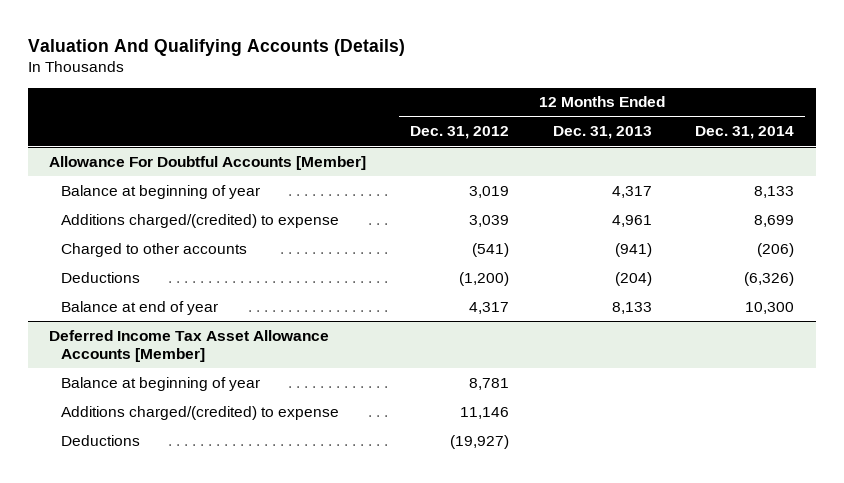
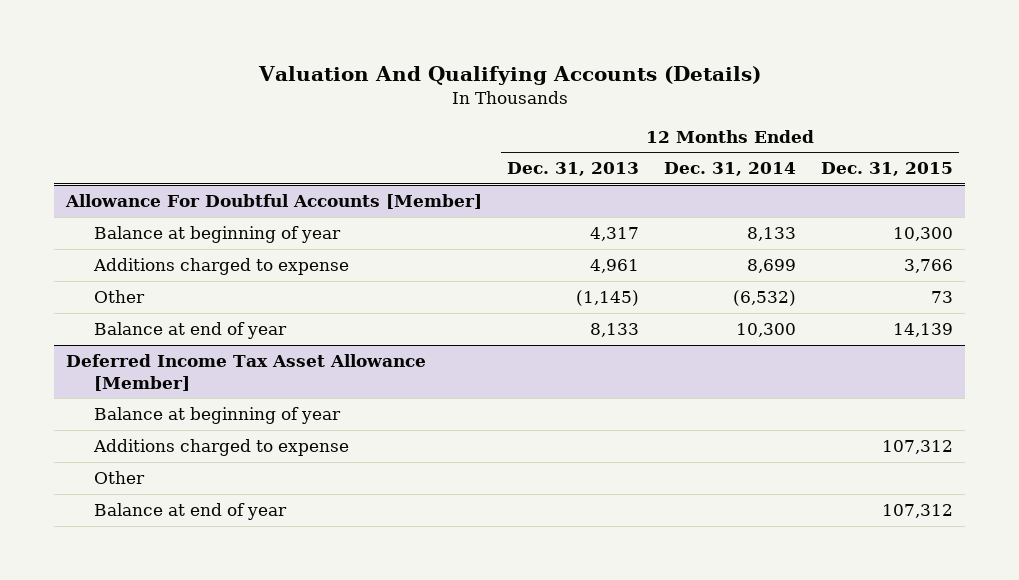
[410,126,510,140] Dec. 31, 2012 -> none
none -> [820,162,953,177] Dec. 31, 2015
[60,271,140,283] Deductions -> none
[60,213,339,228] Additions charged/(credited) to expense -> [92,257,349,275] Additions charged to expense
[60,242,247,257] Charged to other accounts -> [93,289,145,303] Other
[614,242,652,257] (941) -> [576,289,640,306] (1,145)
[757,242,795,257] (206) -> [732,289,796,306] (6,532)
[49,329,330,362] Deferred Income Tax Asset Allowance Accounts [Member] -> [66,353,427,391] Deferred Income Tax Asset Allowance [Member]
[60,434,140,446] Deductions -> none
[60,405,339,420] Additions charged/(credited) to expense -> [92,438,349,456] Additions charged to expense
none -> [93,470,145,484] Other
none -> [93,502,287,520] Balance at end of year

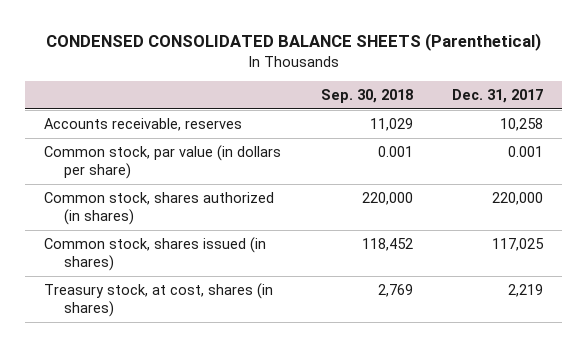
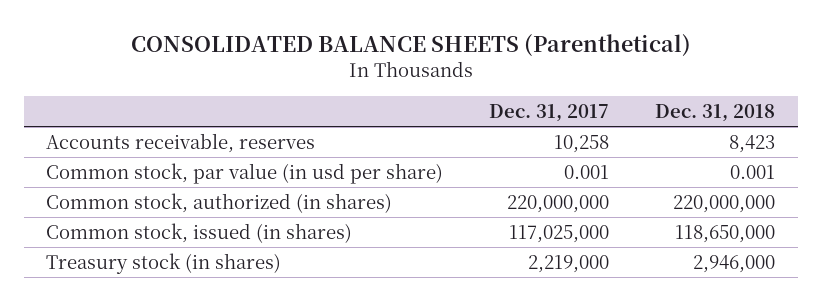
[45,33,541,52] CONDENSED CONSOLIDATED BALANCE SHEETS (Parenthetical) -> [130,34,691,58] CONSOLIDATED BALANCE SHEETS (Parenthetical)
[320,89,413,104] Sep. 30, 2018 -> none
none -> [654,103,775,122] Dec. 31, 2018
[44,145,282,179] Common stock, par value (in dollars per share) -> [46,162,444,184] Common stock, par value (in usd per share)
[44,192,275,225] Common stock, shares authorized (in shares) -> [46,192,393,213] Common stock, authorized (in shares)
[491,192,543,206] 220,000 -> [507,194,610,213] 220,000,000
[44,237,267,271] Common stock, shares issued (in shares) -> [46,222,353,243] Common stock, issued (in shares)
[491,238,544,252] 117,025 -> [509,224,610,243] 117,025,000
[44,283,274,317] Treasury stock, at cost, shares (in shares) -> [46,252,282,274] Treasury stock (in shares)
[507,284,543,298] 2,219 -> [528,254,610,273] 2,219,000

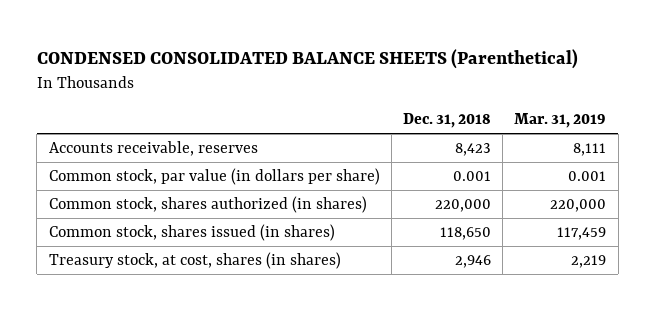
[130,34,691,58] CONSOLIDATED BALANCE SHEETS (Parenthetical) -> [36,49,578,70] CONDENSED CONSOLIDATED BALANCE SHEETS (Parenthetical)
[489,103,610,122] Dec. 31, 2017 -> none
none -> [514,113,607,129] Mar. 31, 2019
[46,162,444,184] Common stock, par value (in usd per share) -> [48,167,380,185] Common stock, par value (in dollars per share)
[46,192,393,213] Common stock, authorized (in shares) -> [48,195,367,213] Common stock, shares authorized (in shares)
[672,194,775,213] 220,000,000 -> [435,198,492,212] 220,000
[46,222,353,243] Common stock, issued (in shares) -> [48,223,335,241] Common stock, shares issued (in shares)
[674,224,775,243] 118,650,000 -> [440,226,492,240] 118,650
[46,252,282,274] Treasury stock (in shares) -> [48,251,341,269] Treasury stock, at cost, shares (in shares)
[692,254,775,273] 2,946,000 -> [455,254,492,268] 2,946

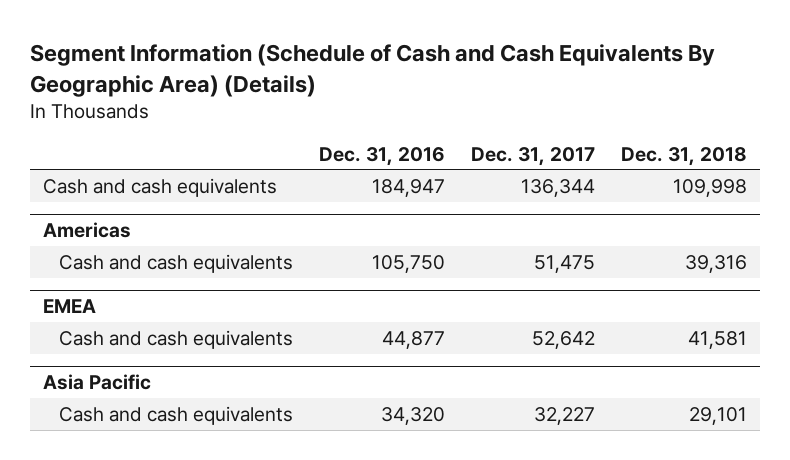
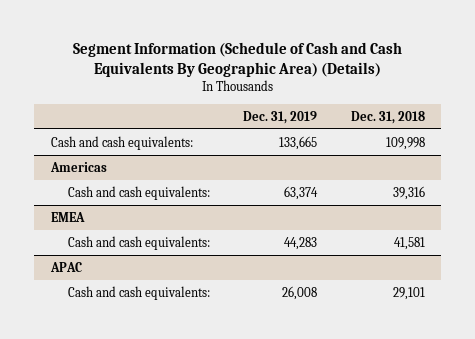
[318,146,445,166] Dec. 31, 2016 -> none
[470,146,595,166] Dec. 31, 2017 -> none
none -> [243,110,318,124] Dec. 31, 2019
[43,177,278,197] Cash and cash equivalents -> [50,135,193,150] Cash and cash equivalents:
[58,253,293,273] Cash and cash equivalents -> [68,185,211,200] Cash and cash equivalents:
[58,329,293,349] Cash and cash equivalents -> [68,235,211,250] Cash and cash equivalents:
[43,374,152,391] Asia Pacific -> [49,261,82,272] APAC
[58,405,293,425] Cash and cash equivalents -> [68,285,211,300] Cash and cash equivalents:

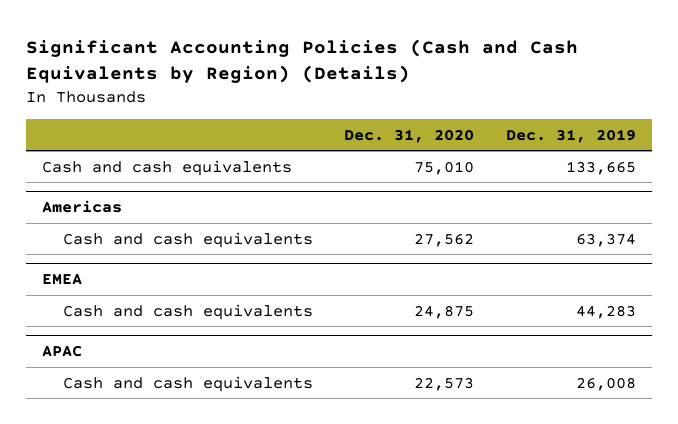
[72,42,402,77] Segment Information (Schedule of Cash and Cash Equivalents By Geographic Area) (Details) -> [26,38,579,84] Significant Accounting Policies (Cash and Cash Equivalents by Region) (Details)
[350,110,425,124] Dec. 31, 2018 -> none
none -> [344,128,475,143] Dec. 31, 2020
[50,135,193,150] Cash and cash equivalents: -> [42,159,293,176] Cash and cash equivalents
[68,185,211,200] Cash and cash equivalents: -> [62,231,313,248] Cash and cash equivalents
[68,235,211,250] Cash and cash equivalents: -> [62,303,313,320] Cash and cash equivalents
[68,285,211,300] Cash and cash equivalents: -> [62,375,313,392] Cash and cash equivalents

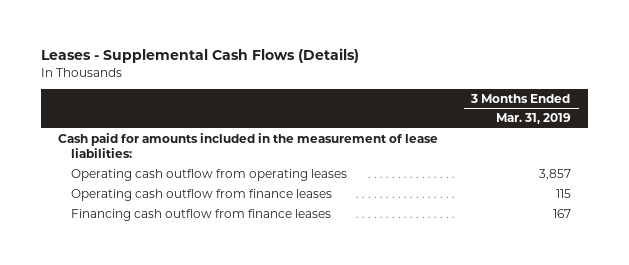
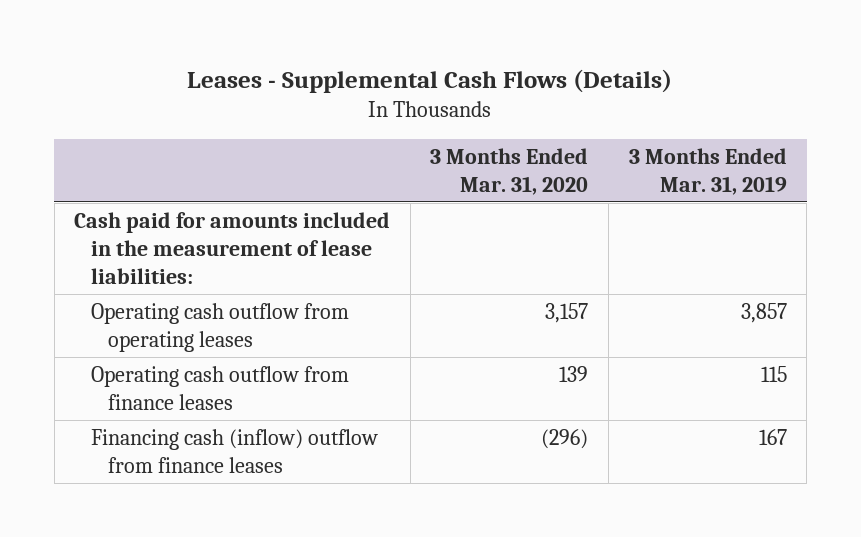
none -> [430,147,589,195] 3 Months Ended Mar. 31, 2020
[70,209,331,222] Financing cash outflow from finance leases -> [91,428,379,473] Financing cash (inflow) outflow from finance leases

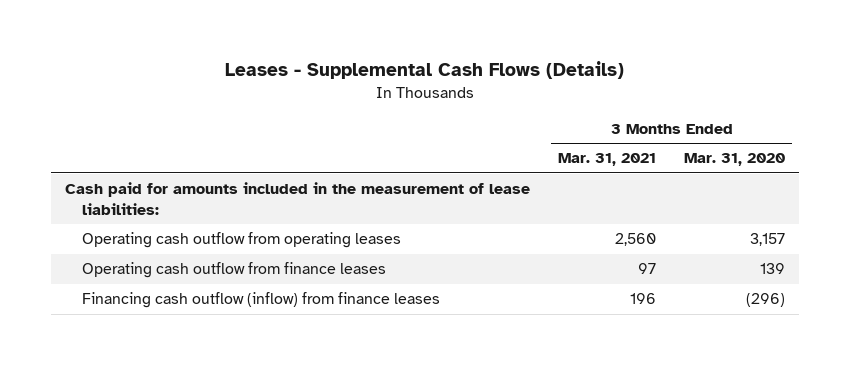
[628,147,787,195] 3 Months Ended Mar. 31, 2019 -> none
none -> [558,153,657,167] Mar. 31, 2021
[91,428,379,473] Financing cash (inflow) outflow from finance leases -> [81,292,440,309] Financing cash outflow (inflow) from finance leases

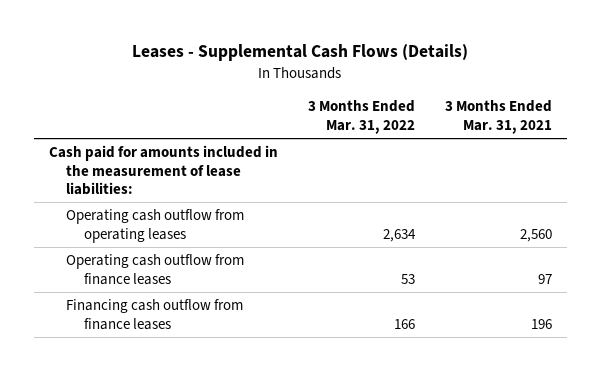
[684,153,786,167] Mar. 31, 2020 -> none
none -> [307,100,415,134] 3 Months Ended Mar. 31, 2022
[81,292,440,309] Financing cash outflow (inflow) from finance leases -> [66,299,244,330] Financing cash outflow from finance leases

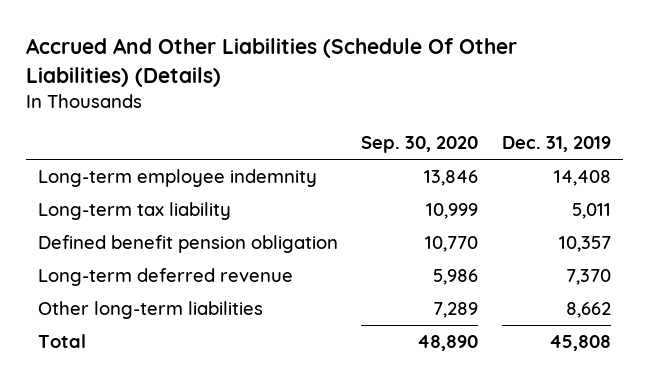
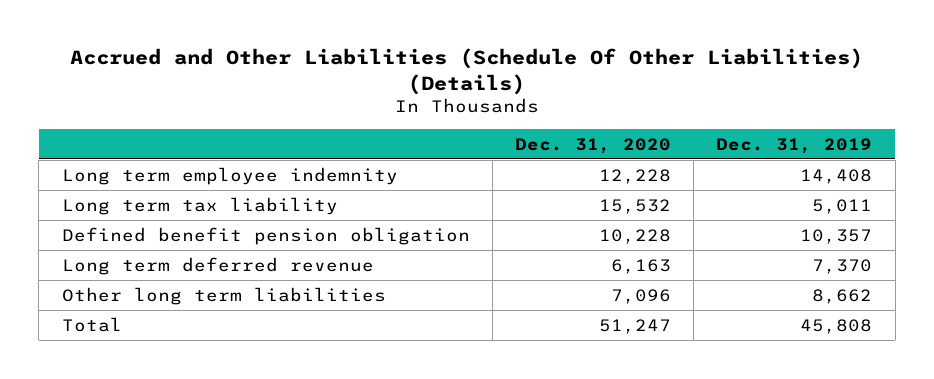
[25,38,517,87] Accrued And Other Liabilities (Schedule Of Other Liabilities) (Details) -> [69,48,863,96] Accrued and Other Liabilities (Schedule Of Other Liabilities) (Details)
[361,136,479,154] Sep. 30, 2020 -> none
none -> [514,137,671,154] Dec. 31, 2020
[37,169,317,188] Long-term employee indemnity -> [61,166,398,185] Long term employee indemnity
[37,202,231,221] Long-term tax liability -> [61,196,338,215] Long term tax liability
[37,268,293,287] Long-term deferred revenue -> [61,256,374,275] Long term deferred revenue
[37,301,263,320] Other long-term liabilities -> [61,286,386,305] Other long term liabilities

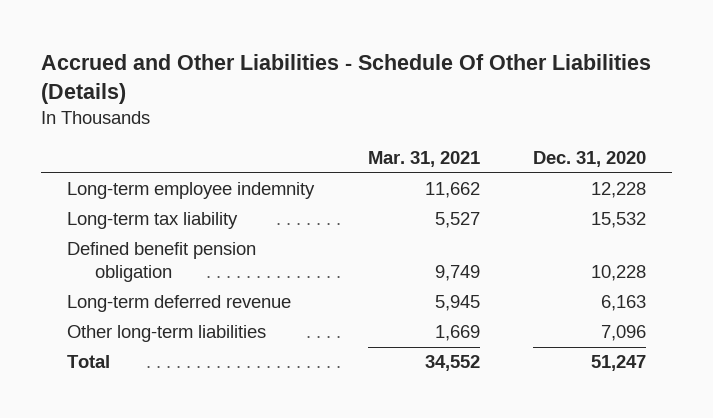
[69,48,863,96] Accrued and Other Liabilities (Schedule Of Other Liabilities) (Details) -> [40,53,651,104] Accrued and Other Liabilities - Schedule Of Other Liabilities (Details)
[716,137,873,154] Dec. 31, 2019 -> none
none -> [367,151,480,168] Mar. 31, 2021
[61,166,398,185] Long term employee indemnity -> [67,182,316,200] Long-term employee indemnity
[61,196,338,215] Long term tax liability -> [67,212,239,230] Long-term tax liability
[61,256,374,275] Long term deferred revenue -> [67,295,292,313] Long-term deferred revenue
[61,286,386,305] Other long term liabilities -> [67,325,267,343] Other long-term liabilities

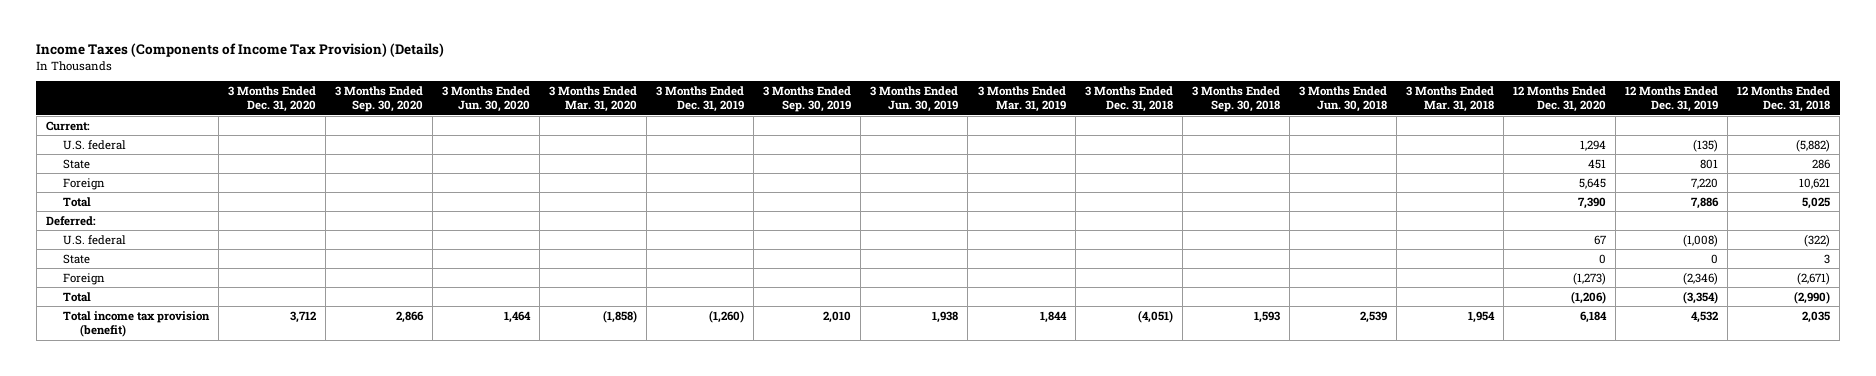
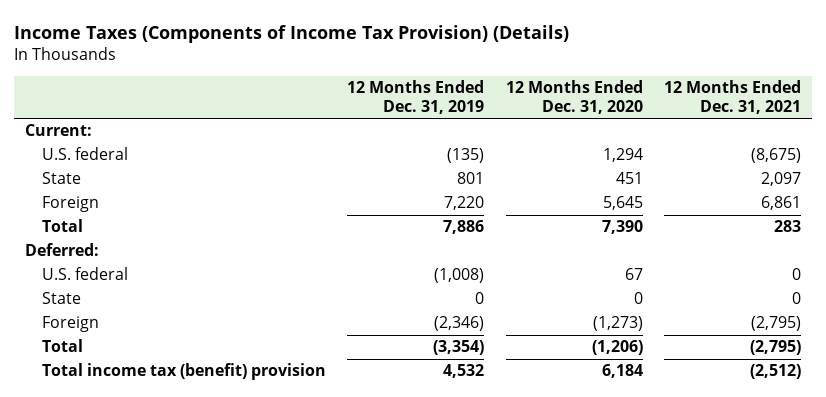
[227,85,316,113] 3 Months Ended Dec. 31, 2020 -> none
[334,85,423,113] 3 Months Ended Sep. 30, 2020 -> none
[442,85,531,113] 3 Months Ended Jun. 30, 2020 -> none
[549,85,638,113] 3 Months Ended Mar. 31, 2020 -> none
[656,85,745,113] 3 Months Ended Dec. 31, 2019 -> none
[763,85,852,113] 3 Months Ended Sep. 30, 2019 -> none
[870,85,959,113] 3 Months Ended Jun. 30, 2019 -> none
[977,85,1066,113] 3 Months Ended Mar. 31, 2019 -> none
[1084,85,1173,113] 3 Months Ended Dec. 31, 2018 -> none
[1191,85,1280,113] 3 Months Ended Sep. 30, 2018 -> none
[1298,85,1387,113] 3 Months Ended Jun. 30, 2018 -> none
[1405,85,1494,113] 3 Months Ended Mar. 31, 2018 -> none
[1737,85,1831,113] 12 Months Ended Dec. 31, 2018 -> none
none -> [664,79,802,114] 12 Months Ended Dec. 31, 2021
[62,310,210,338] Total income tax provision (benefit) -> [41,363,326,381] Total income tax (benefit) provision

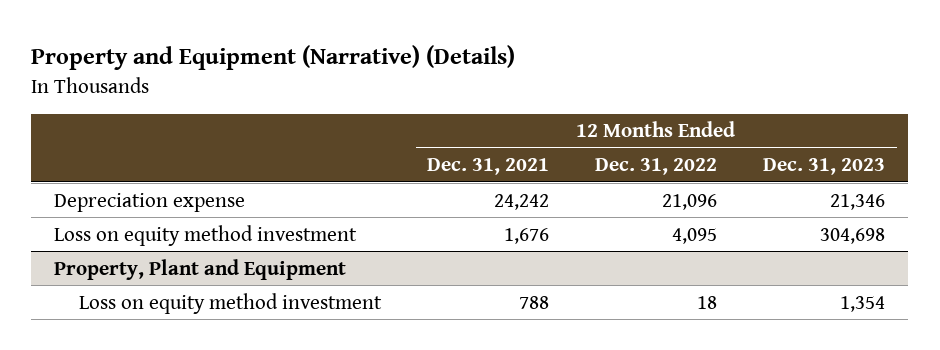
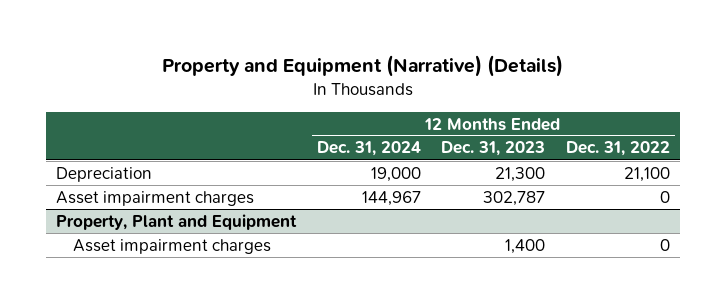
[427,158,550,176] Dec. 31, 2021 -> none
none -> [316,141,421,157] Dec. 31, 2024
[54,224,358,246] Loss on equity method investment -> none
[54,192,246,212] Depreciation expense -> [56,166,153,182] Depreciation
[662,193,718,210] 21,096 -> [623,166,670,182] 21,100
[830,193,886,210] 21,346 -> [495,166,546,182] 21,300
none -> [56,190,255,206] Asset impairment charges
[79,292,383,314] Loss on equity method investment -> none
none -> [72,238,271,254] Asset impairment charges

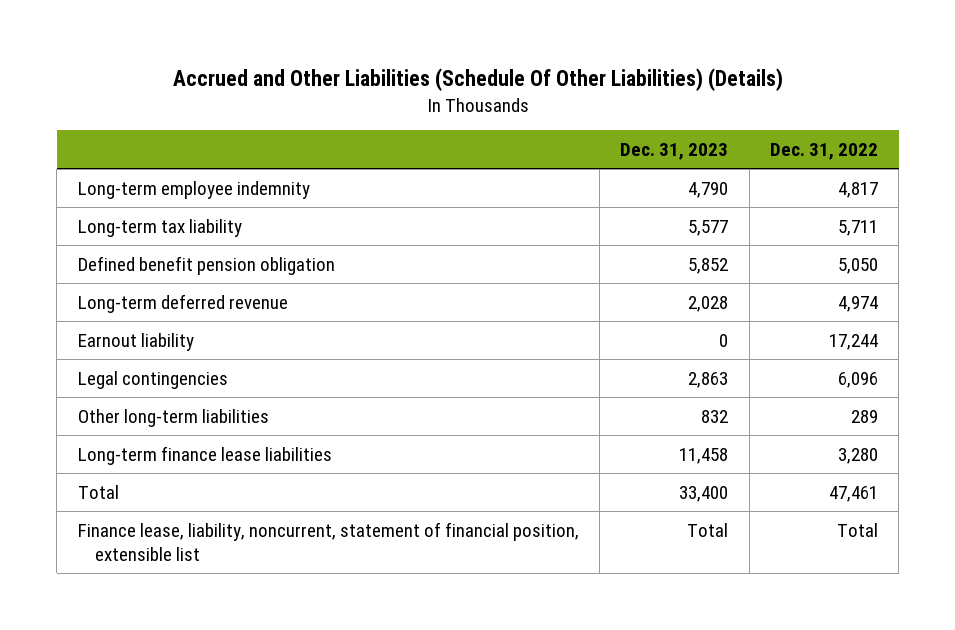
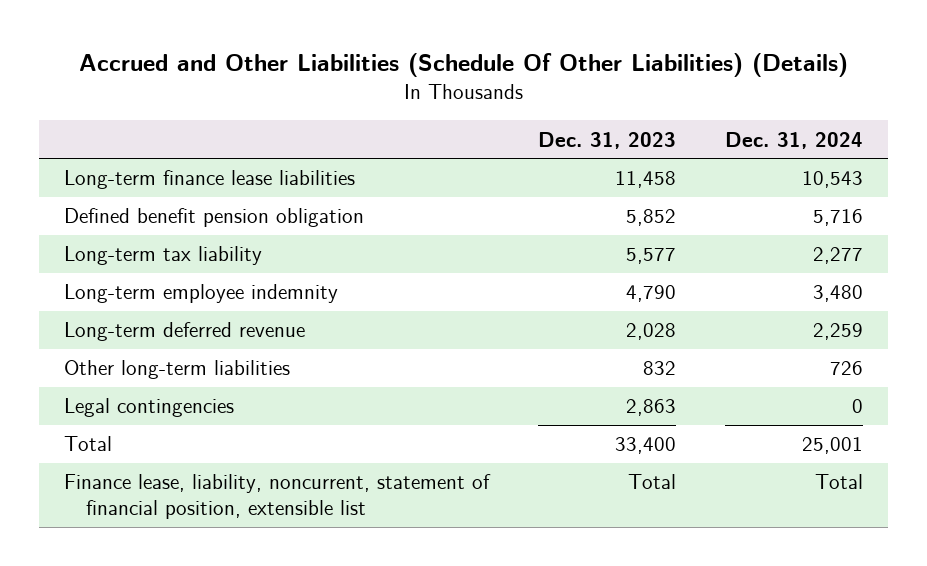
[769,142,878,160] Dec. 31, 2022 -> none
none -> [725,131,864,149] Dec. 31, 2024
[77,445,332,465] Long-term finance lease liabilities -> [63,170,355,190] Long-term finance lease liabilities
[77,218,242,237] Long-term tax liability -> [63,246,262,266] Long-term tax liability
[77,180,310,199] Long-term employee indemnity -> [63,284,338,304] Long-term employee indemnity
[77,332,194,351] Earnout liability -> none
[77,370,228,389] Legal contingencies -> [63,398,234,418] Legal contingencies

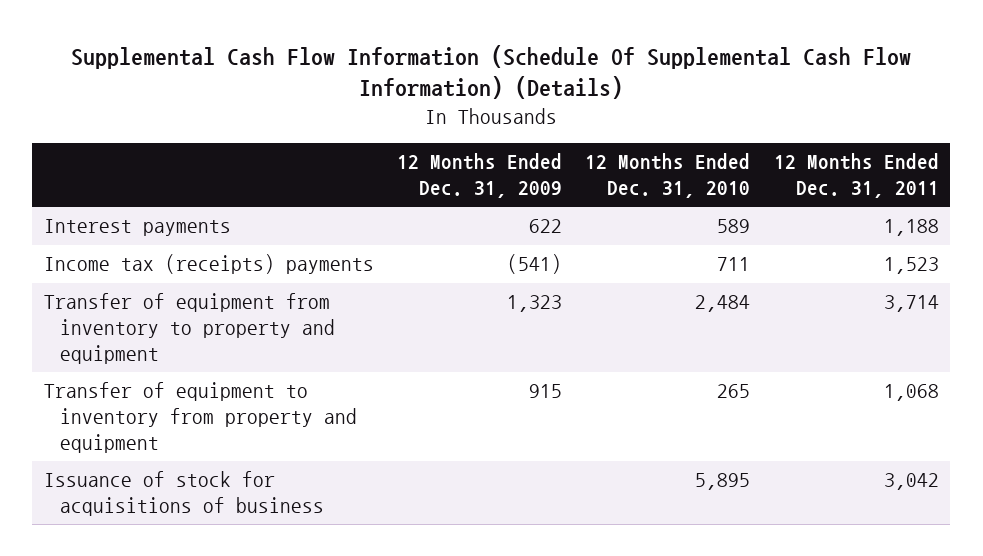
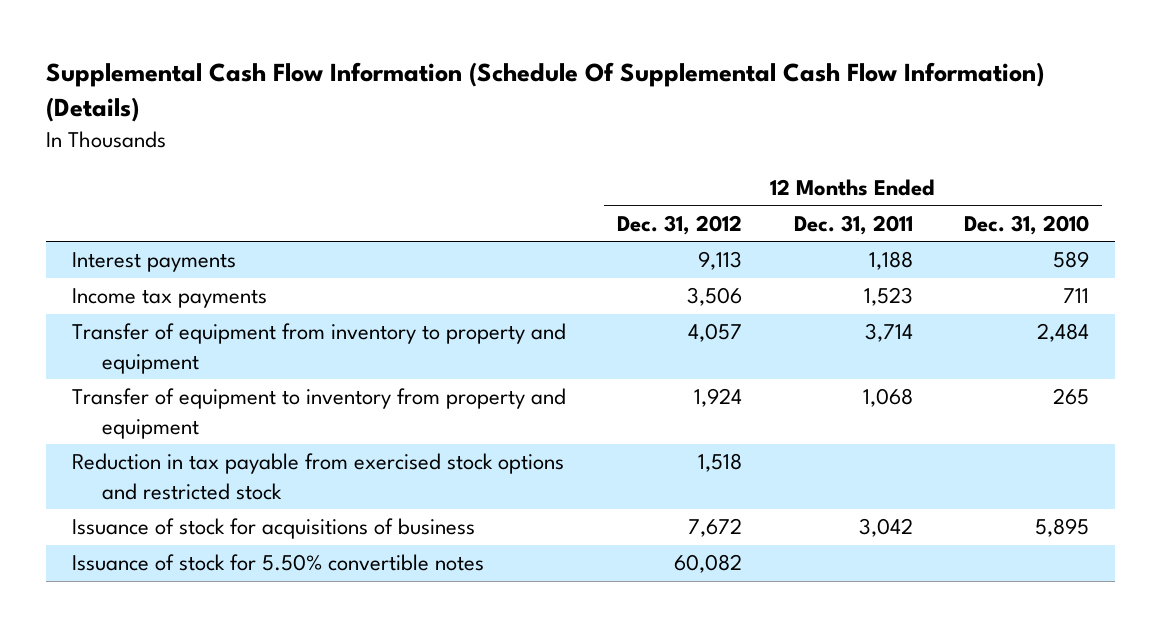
[397,153,563,199] 12 Months Ended Dec. 31, 2009 -> none
none -> [617,214,743,235] Dec. 31, 2012
[44,254,375,275] Income tax (receipts) payments -> [71,288,267,309] Income tax payments
none -> [71,453,564,500] Reduction in tax payable from exercised stock options and restricted stock
none -> [71,554,484,572] Issuance of stock for 5.50% convertible notes

